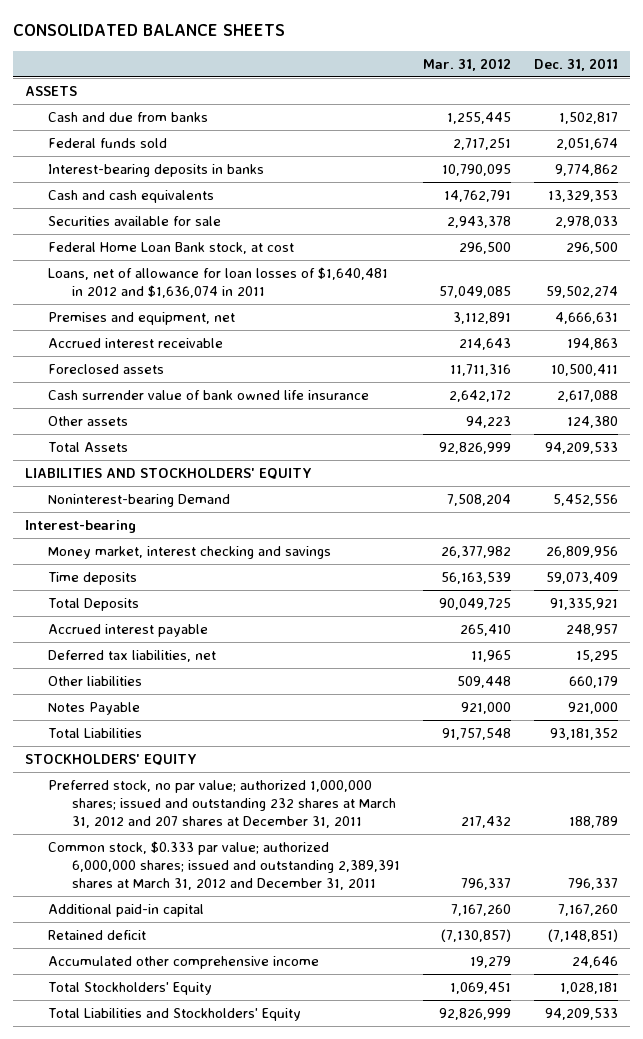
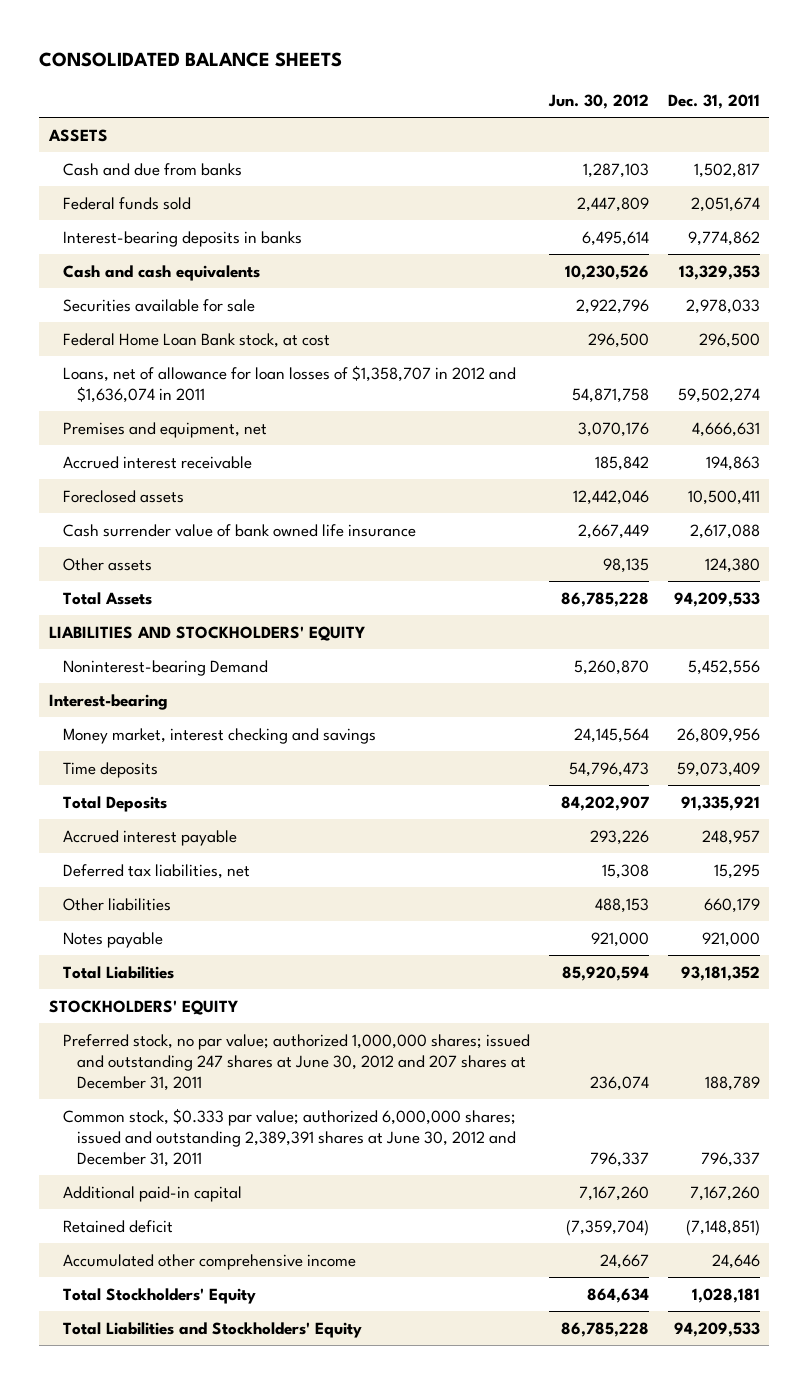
[423,57,512,71] Mar. 31, 2012 -> none
none -> [547,93,649,109] Jun. 30, 2012
[48,267,389,299] Loans, net of allowance for loan losses of $1,640,481 in 2012 and $1,636,074 in 2011 -> [62,364,516,403] Loans, net of allowance for loan losses of $1,358,707 in 2012 and $1,636,074 in 2011
[48,702,141,716] Notes Payable -> [62,931,163,948] Notes payable
[48,780,396,828] Preferred stock, no par value; authorized 1,000,000 shares; issued and outstanding 232 shares at March 31, 2012 and 207 shares at December 31, 2011 -> [62,1033,530,1091] Preferred stock, no par value; authorized 1,000,000 shares; issued and outstanding 247 shares at June 30, 2012 and 207 shares at December 31, 2011
[48,841,400,890] Common stock, $0.333 par value; authorized 6,000,000 shares; issued and outstanding 2,389,391 shares at March 31, 2012 and December 31, 2011 -> [62,1107,517,1167] Common stock, $0.333 par value; authorized 6,000,000 shares; issued and outstanding 2,389,391 shares at June 30, 2012 and December 31, 2011

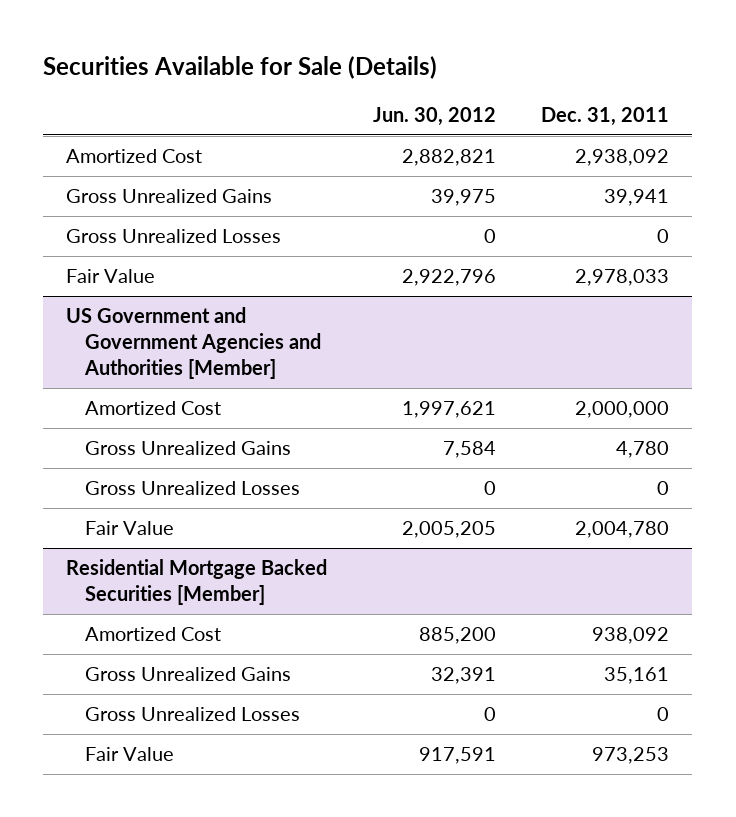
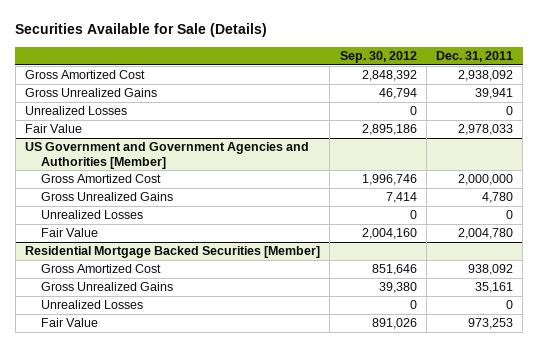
[372,107,496,127] Jun. 30, 2012 -> none
none -> [339,50,417,63] Sep. 30, 2012
[66,149,203,164] Amortized Cost -> [25,70,146,80] Gross Amortized Cost
[66,229,282,244] Gross Unrealized Losses -> [25,106,128,116] Unrealized Losses
[84,401,221,416] Amortized Cost -> [41,174,162,184] Gross Amortized Cost
[84,481,300,496] Gross Unrealized Losses -> [41,210,144,220] Unrealized Losses
[84,627,221,642] Amortized Cost -> [41,264,162,274] Gross Amortized Cost
[84,707,300,722] Gross Unrealized Losses -> [41,300,144,310] Unrealized Losses

